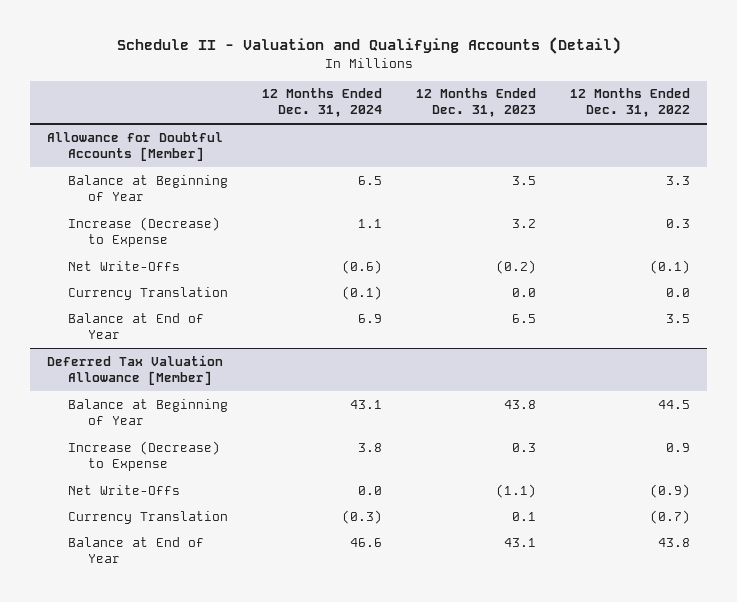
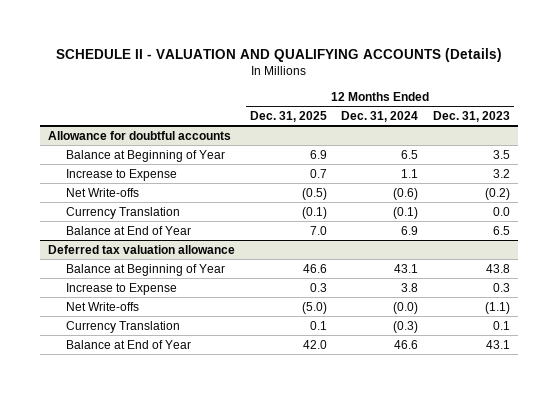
[116,37,621,55] Schedule II - Valuation and Qualifying Accounts (Detail) -> [55,47,502,62] SCHEDULE II - VALUATION AND QUALIFYING ACCOUNTS (Details)
[570,88,691,118] 12 Months Ended Dec. 31, 2022 -> none
none -> [249,110,327,122] Dec. 31, 2025
[47,131,224,161] Allowance for Doubtful Accounts [Member] -> [47,130,231,140] Allowance for doubtful accounts
[67,216,220,247] Increase (Decrease) to Expense -> [66,168,178,181] Increase to Expense
[67,260,180,271] Net Write-Offs -> [66,187,140,197] Net Write-offs
[47,354,224,385] Deferred Tax Valuation Allowance [Member] -> [47,244,235,254] Deferred tax valuation allowance
[67,440,220,471] Increase (Decrease) to Expense -> [66,282,178,295] Increase to Expense
[67,484,180,495] Net Write-Offs -> [66,301,140,311] Net Write-offs
[357,485,382,495] 0.0 -> [393,301,419,314] (0.0)

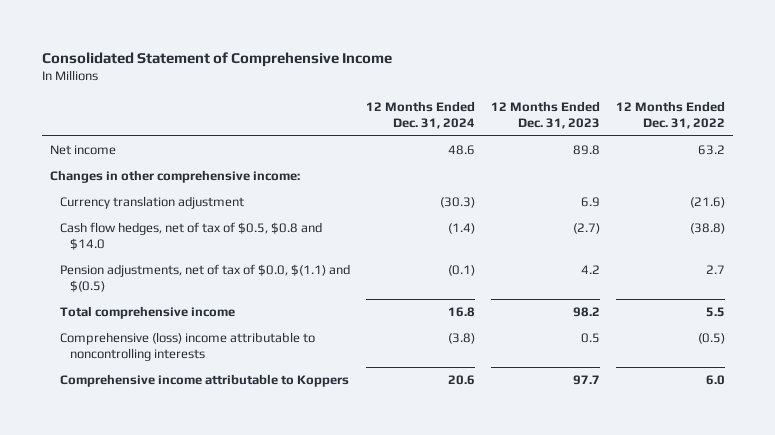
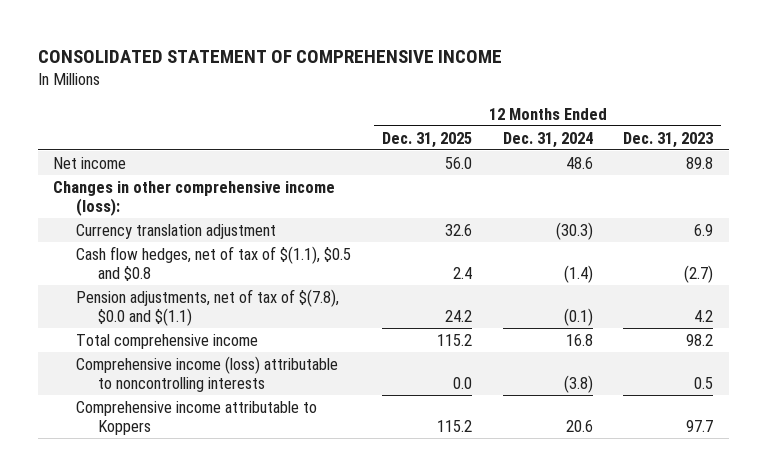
[42,51,393,67] Consolidated Statement of Comprehensive Income -> [37,50,502,64] CONSOLIDATED STATEMENT OF COMPREHENSIVE INCOME
[615,100,725,130] 12 Months Ended Dec. 31, 2022 -> none
none -> [381,131,472,148] Dec. 31, 2025
[50,170,301,184] Changes in other comprehensive income: -> [53,180,336,217] Changes in other comprehensive income (loss):
[60,222,323,251] Cash flow hedges, net of tax of $0.5, $0.8 and $14.0 -> [75,245,351,282] Cash flow hedges, net of tax of $(1.1), $0.5 and $0.8
[60,264,351,293] Pension adjustments, net of tax of $0.0, $(1.1) and $(0.5) -> [75,288,339,327] Pension adjustments, net of tax of $(7.8), $0.0 and $(1.1)
[60,332,316,362] Comprehensive (loss) income attributable to noncontrolling interests -> [75,355,338,393] Comprehensive income (loss) attributable to noncontrolling interests

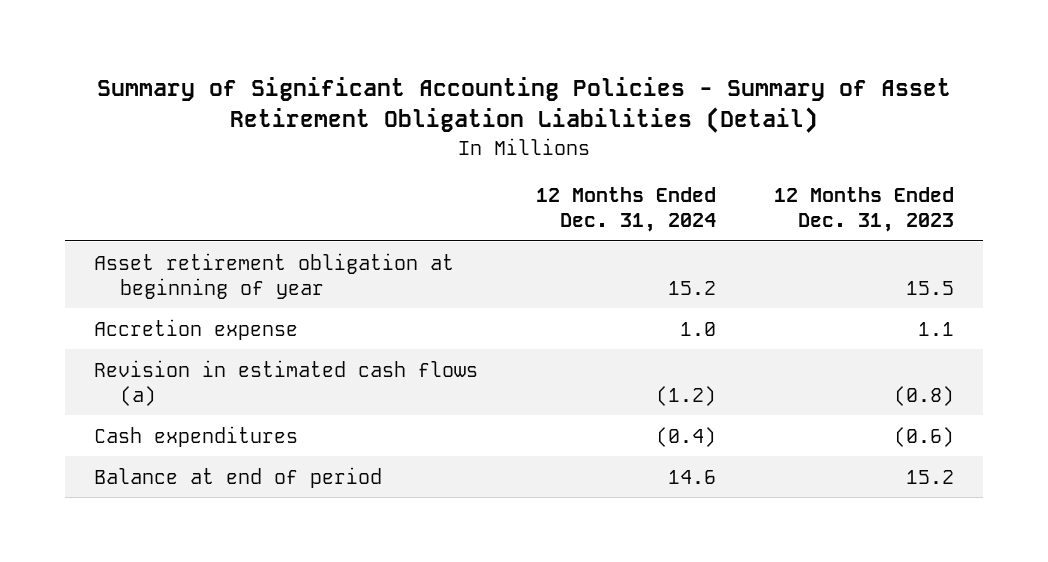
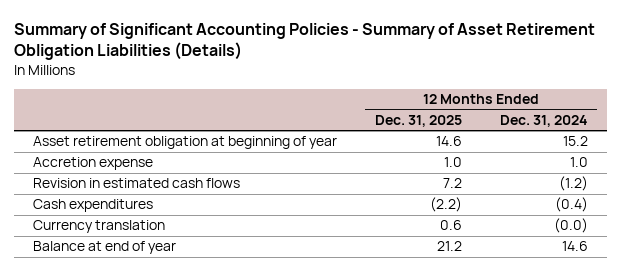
[96,77,951,134] Summary of Significant Accounting Policies - Summary of Asset Retirement Obligation Liabilities (Detail) -> [13,23,595,61] Summary of Significant Accounting Policies - Summary of Asset Retirement Obligation Liabilities (Details)
[774,187,955,233] 12 Months Ended Dec. 31, 2023 -> none
none -> [374,114,462,127] Dec. 31, 2025
[93,359,478,406] Revision in estimated cash flows (a) -> [32,178,240,189] Revision in estimated cash flows
none -> [32,220,165,234] Currency translation
[93,466,382,488] Balance at end of period -> [32,241,176,255] Balance at end of year

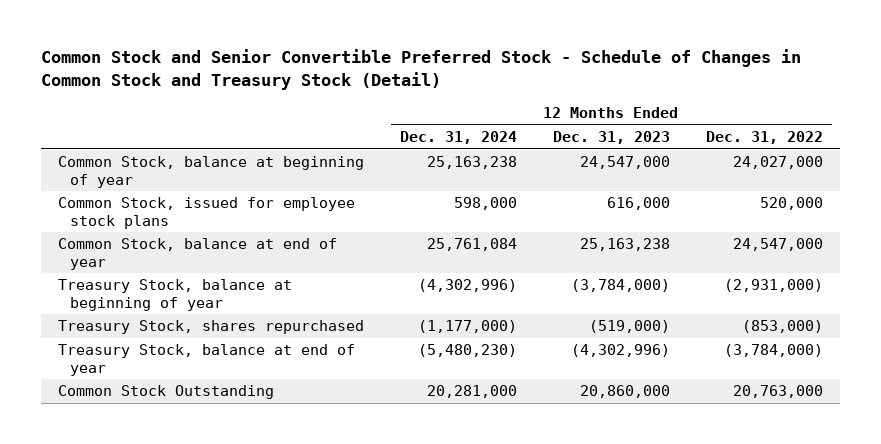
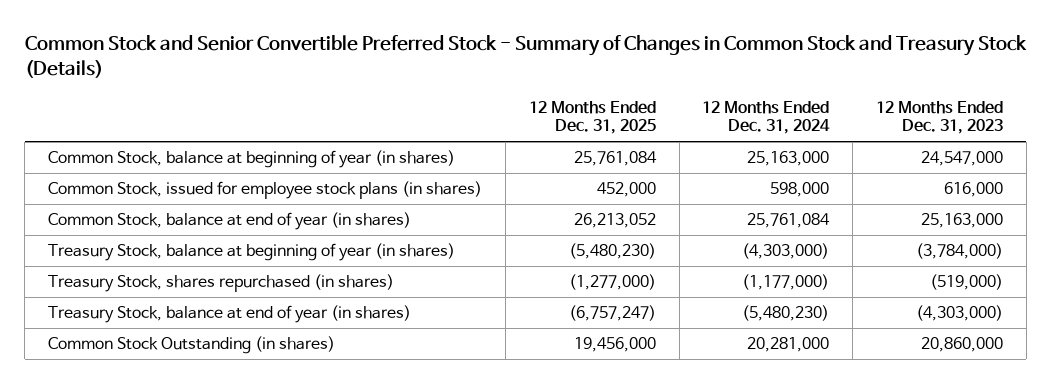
[40,49,801,91] Common Stock and Senior Convertible Preferred Stock - Schedule of Changes in Common Stock and Treasury Stock (Detail) -> [24,34,1027,79] Common Stock and Senior Convertible Preferred Stock - Summary of Changes in Common Stock and Treasury Stock (Details)
[705,130,823,144] Dec. 31, 2022 -> none
none -> [528,100,656,135] 12 Months Ended Dec. 31, 2025
[58,156,365,188] Common Stock, balance at beginning of year -> [48,150,456,169] Common Stock, balance at beginning of year (in shares)
[427,156,518,170] 25,163,238 -> [747,151,830,167] 25,163,000
[58,197,356,229] Common Stock, issued for employee stock plans -> [48,181,483,200] Common Stock, issued for employee stock plans (in shares)
[58,238,338,270] Common Stock, balance at end of year -> [48,212,412,231] Common Stock, balance at end of year (in shares)
[579,238,670,252] 25,163,238 -> [920,213,1003,229] 25,163,000
[58,279,293,311] Treasury Stock, balance at beginning of year -> [48,243,456,262] Treasury Stock, balance at beginning of year (in shares)
[418,279,518,293] (4,302,996) -> [742,243,830,260] (4,303,000)
[58,320,365,335] Treasury Stock, shares repurchased -> [48,274,395,293] Treasury Stock, shares repurchased (in shares)
[58,344,356,376] Treasury Stock, balance at end of year -> [48,305,412,324] Treasury Stock, balance at end of year (in shares)
[570,344,670,358] (4,302,996) -> [915,305,1003,322] (4,303,000)
[58,385,275,400] Common Stock Outstanding -> [48,336,336,355] Common Stock Outstanding (in shares)

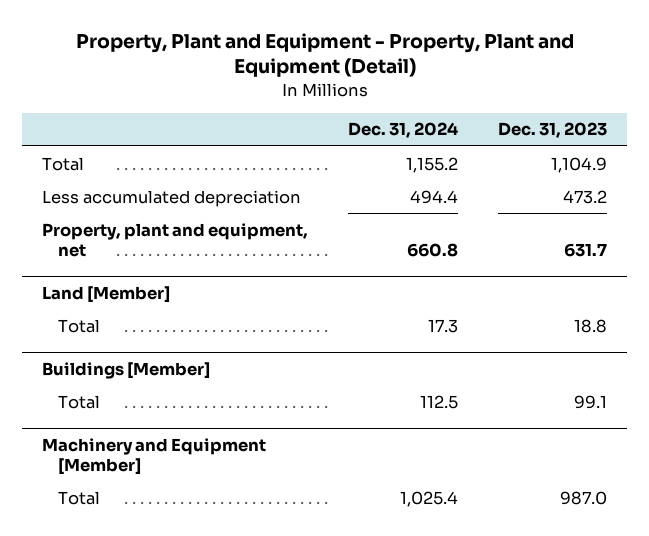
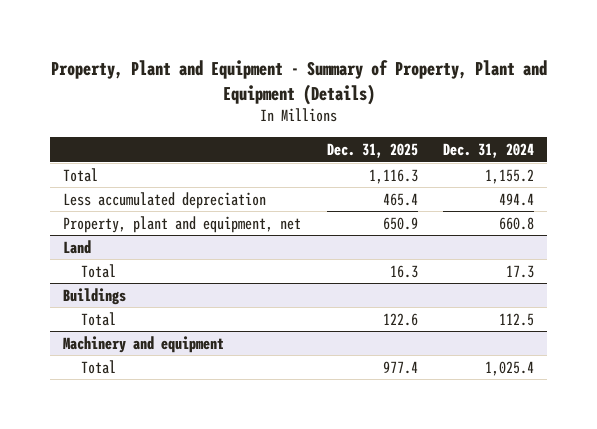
[75,32,574,78] Property, Plant and Equipment - Property, Plant and Equipment (Detail) -> [50,59,547,105] Property, Plant and Equipment - Summary of Property, Plant and Equipment (Details)
[498,122,608,139] Dec. 31, 2023 -> none
none -> [326,143,418,159] Dec. 31, 2025
[41,285,170,303] Land [Member] -> [62,239,91,254] Land
[41,361,210,379] Buildings [Member] -> [62,287,126,305] Buildings
[41,437,266,475] Machinery and Equipment [Member] -> [62,335,224,353] Machinery and equipment

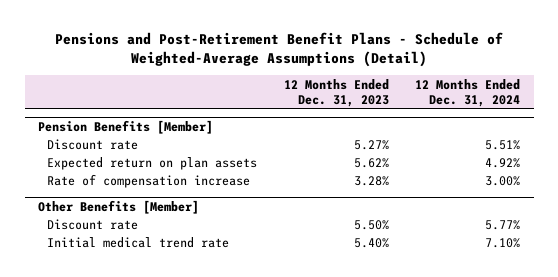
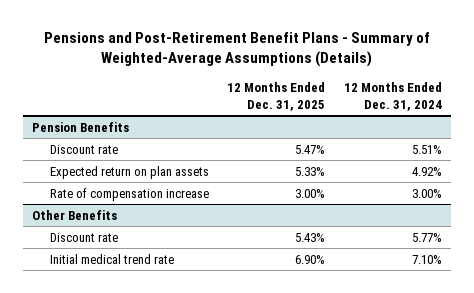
[55,31,504,67] Pensions and Post-Retirement Benefit Plans - Schedule of Weighted-Average Assumptions (Detail) -> [43,32,430,68] Pensions and Post-Retirement Benefit Plans - Summary of Weighted-Average Assumptions (Details)
[283,78,389,107] 12 Months Ended Dec. 31, 2023 -> none
none -> [227,82,326,111] 12 Months Ended Dec. 31, 2025
[37,120,213,135] Pension Benefits [Member] -> [32,121,130,132] Pension Benefits
[37,200,199,215] Other Benefits [Member] -> [32,209,118,220] Other Benefits

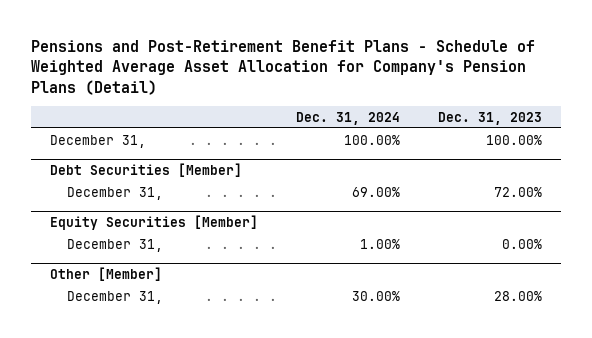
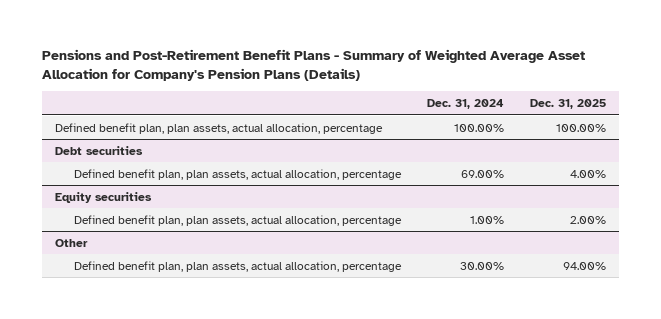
[31,39,536,95] Pensions and Post-Retirement Benefit Plans - Schedule of Weighted Average Asset Allocation for Company's Pension Plans (Detail) -> [41,49,585,82] Pensions and Post-Retirement Benefit Plans - Summary of Weighted Average Asset Allocation for Company's Pension Plans (Details)
[437,111,542,125] Dec. 31, 2023 -> none
none -> [530,98,607,109] Dec. 31, 2025
[50,134,147,148] December 31, -> [54,122,383,134] Defined benefit plan, plan assets, actual allocation, percentage
[50,162,243,177] Debt Securities [Member] -> [54,145,143,155] Debt securities
[66,186,163,200] December 31, -> [73,168,402,180] Defined benefit plan, plan assets, actual allocation, percentage
[50,214,259,230] Equity Securities [Member] -> [54,191,152,203] Equity securities
[66,238,163,252] December 31, -> [73,214,402,226] Defined benefit plan, plan assets, actual allocation, percentage
[50,266,163,281] Other [Member] -> [54,238,88,247] Other
[66,290,163,304] December 31, -> [73,260,402,272] Defined benefit plan, plan assets, actual allocation, percentage

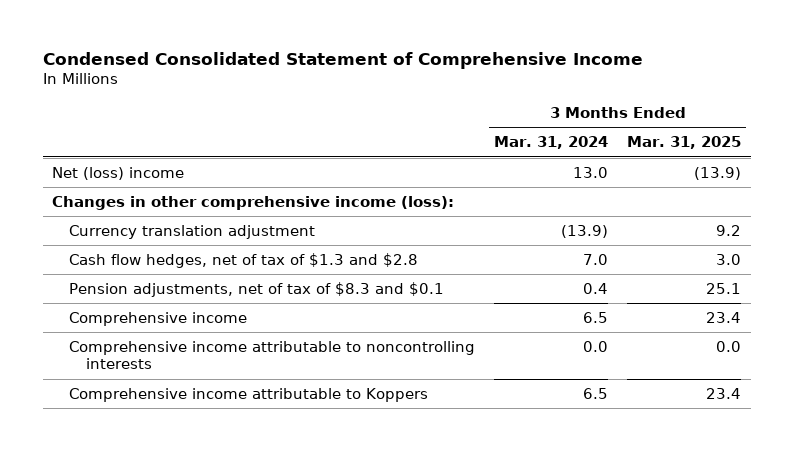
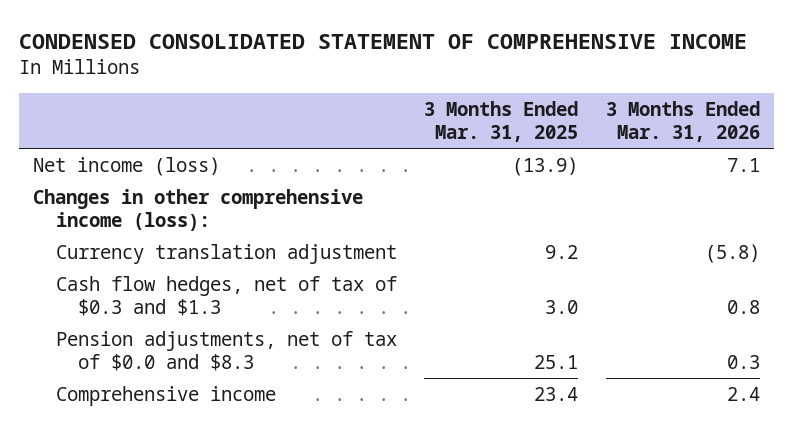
[42,52,643,70] Condensed Consolidated Statement of Comprehensive Income -> [19,33,748,49] CONDENSED CONSOLIDATED STATEMENT OF COMPREHENSIVE INCOME
[494,136,609,150] Mar. 31, 2024 -> none
none -> [606,100,761,143] 3 Months Ended Mar. 31, 2026
[52,166,185,180] Net (loss) income -> [33,156,221,176] Net income (loss)
[69,252,419,268] Cash flow hedges, net of tax of $1.3 and $2.8 -> [55,275,397,316] Cash flow hedges, net of tax of $0.3 and $1.3
[69,281,445,297] Pension adjustments, net of tax of $8.3 and $0.1 -> [55,330,397,371] Pension adjustments, net of tax of $0.0 and $8.3
[69,340,476,370] Comprehensive income attributable to noncontrolling interests -> none
[69,387,429,402] Comprehensive income attributable to Koppers -> none

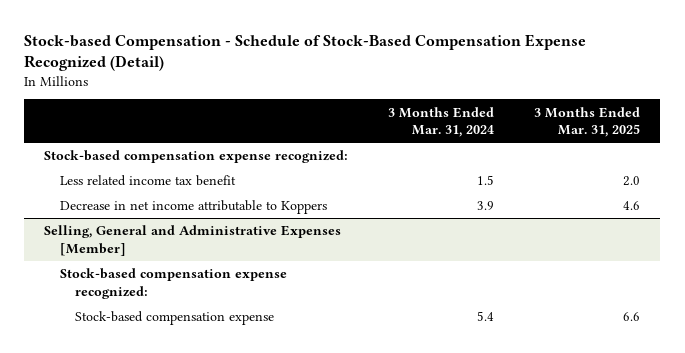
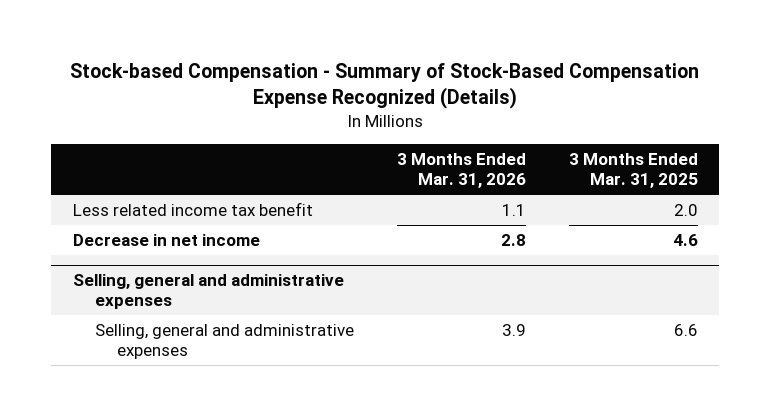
[24,33,587,72] Stock-based Compensation - Schedule of Stock-Based Compensation Expense Recognized (Detail) -> [70,62,700,110] Stock-based Compensation - Summary of Stock-Based Compensation Expense Recognized (Details)
[388,106,495,138] 3 Months Ended Mar. 31, 2024 -> none
none -> [396,153,526,189] 3 Months Ended Mar. 31, 2026
[44,150,349,164] Stock-based compensation expense recognized: -> none
[59,268,287,299] Stock-based compensation expense recognized: -> none
[59,200,327,215] Decrease in net income attributable to Koppers -> [72,234,260,247] Decrease in net income
[44,225,342,256] Selling, General and Administrative Expenses [Member] -> [72,274,344,310] Selling, general and administrative expenses
[75,311,275,326] Stock-based compensation expense -> [94,324,354,360] Selling, general and administrative expenses

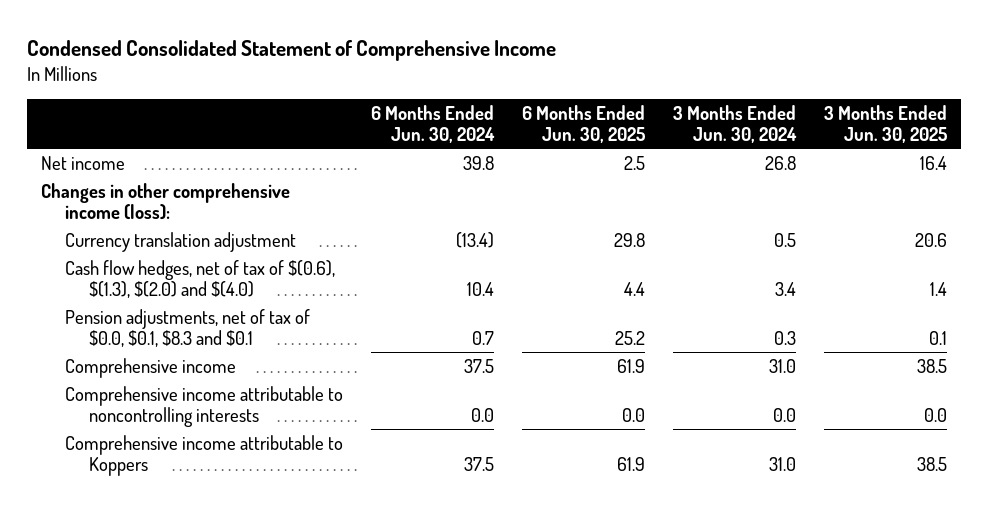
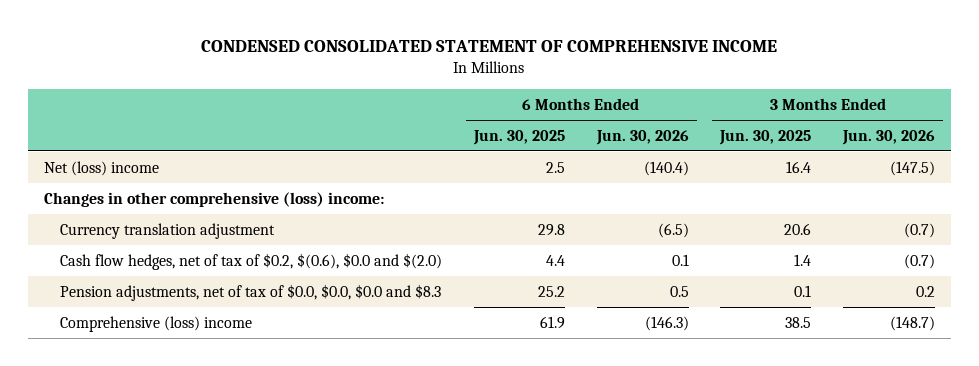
[27,39,557,61] Condensed Consolidated Statement of Comprehensive Income -> [201,40,778,53] CONDENSED CONSOLIDATED STATEMENT OF COMPREHENSIVE INCOME
[371,104,496,144] 6 Months Ended Jun. 30, 2024 -> none
[672,104,797,144] 3 Months Ended Jun. 30, 2024 -> none
none -> [595,129,689,145] Jun. 30, 2026
none -> [841,129,935,145] Jun. 30, 2026
[41,155,126,170] Net income -> [43,160,159,176] Net (loss) income
[41,182,291,221] Changes in other comprehensive income (loss): -> [43,191,384,207] Changes in other comprehensive (loss) income:
[65,385,344,428] Comprehensive income attributable to noncontrolling interests -> none
[65,434,344,477] Comprehensive income attributable to Koppers -> none
[65,259,336,299] Cash flow hedges, net of tax of $(0.6), $(1.3), $(2.0) and $(4.0) -> [60,252,443,270] Cash flow hedges, net of tax of $0.2, $(0.6), $0.0 and $(2.0)
[65,308,311,348] Pension adjustments, net of tax of $0.0, $0.1, $8.3 and $0.1 -> [60,283,442,301] Pension adjustments, net of tax of $0.0, $0.0, $0.0 and $8.3
[65,357,237,378] Comprehensive income -> [60,315,253,332] Comprehensive (loss) income

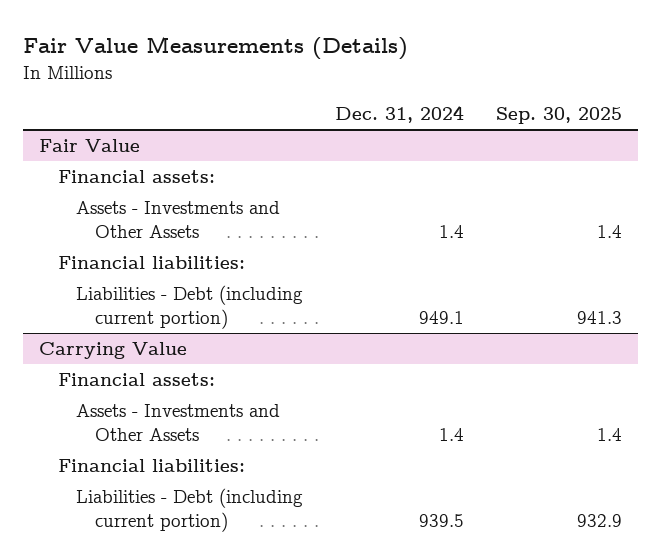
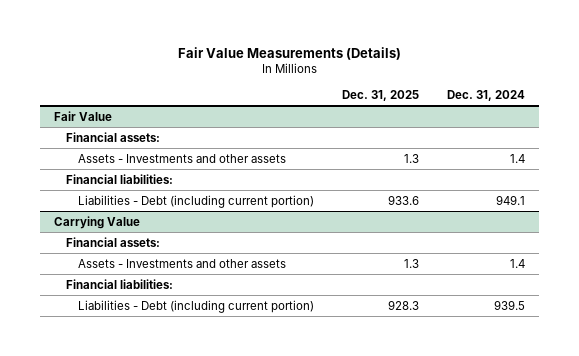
[496,106,623,124] Sep. 30, 2025 -> none
none -> [342,90,420,102] Dec. 31, 2025
[76,201,281,238] Assets - Investments and Other Assets -> [78,153,287,163] Assets - Investments and other assets
[76,404,281,441] Assets - Investments and Other Assets -> [78,258,287,268] Assets - Investments and other assets

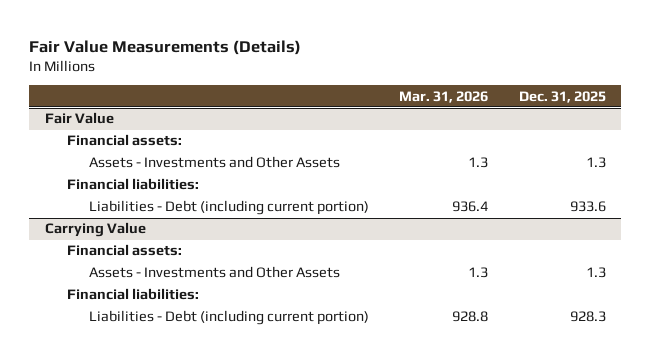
[447,90,526,102] Dec. 31, 2024 -> none
none -> [399,90,489,103] Mar. 31, 2026
[78,153,287,163] Assets - Investments and other assets -> [89,156,341,169] Assets - Investments and Other Assets
[78,258,287,268] Assets - Investments and other assets -> [89,266,341,279] Assets - Investments and Other Assets

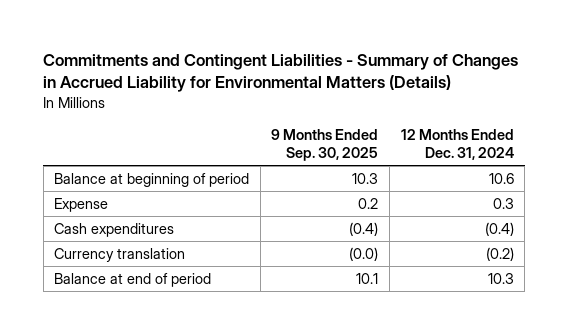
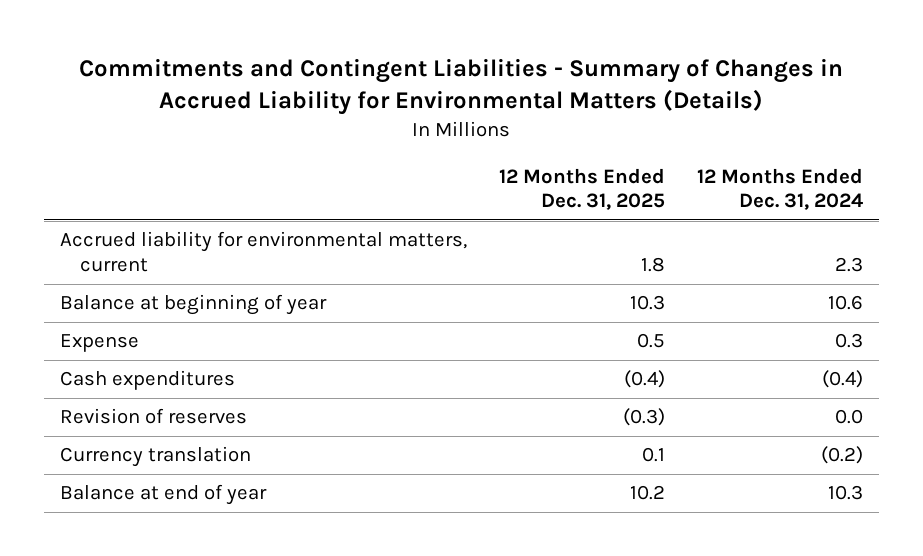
[271,129,379,161] 9 Months Ended Sep. 30, 2025 -> none
none -> [498,167,665,211] 12 Months Ended Dec. 31, 2025
none -> [60,231,468,273] Accrued liability for environmental matters, current
[54,172,250,187] Balance at beginning of period -> [60,294,328,316] Balance at beginning of year
none -> [60,408,248,425] Revision of reserves
[54,272,212,287] Balance at end of period -> [60,484,268,506] Balance at end of year

